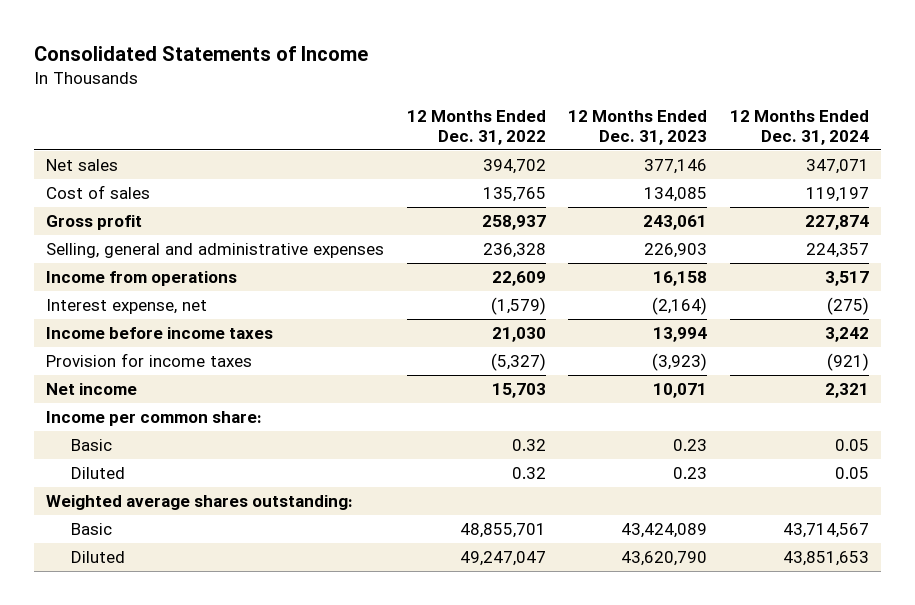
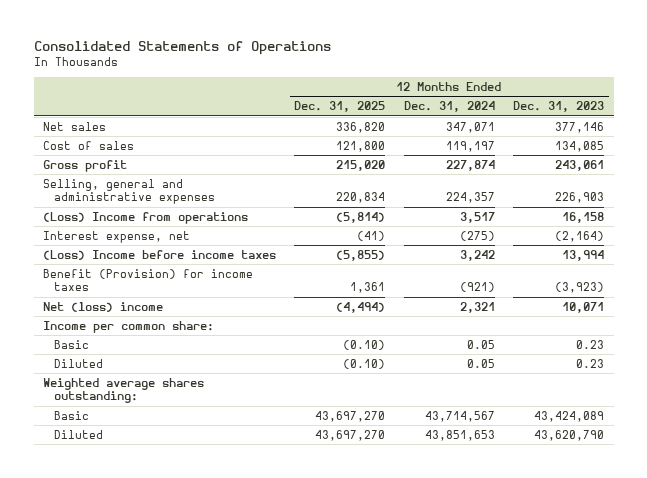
[34,46,369,62] Consolidated Statements of Income -> [33,40,331,55] Consolidated Statements of Operations
[406,109,546,145] 12 Months Ended Dec. 31, 2022 -> none
none -> [294,101,386,113] Dec. 31, 2025
[45,271,237,287] Income from operations -> [43,211,249,224] (Loss) Income from operations
[45,327,273,340] Income before income taxes -> [43,249,277,260] (Loss) Income before income taxes
[45,353,252,368] Provision for income taxes -> [43,268,254,292] Benefit (Provision) for income taxes
[45,383,137,396] Net income -> [43,301,164,312] Net (loss) income

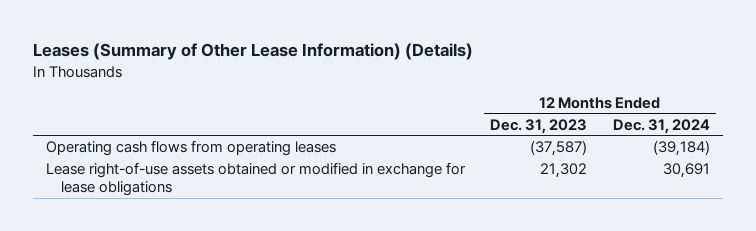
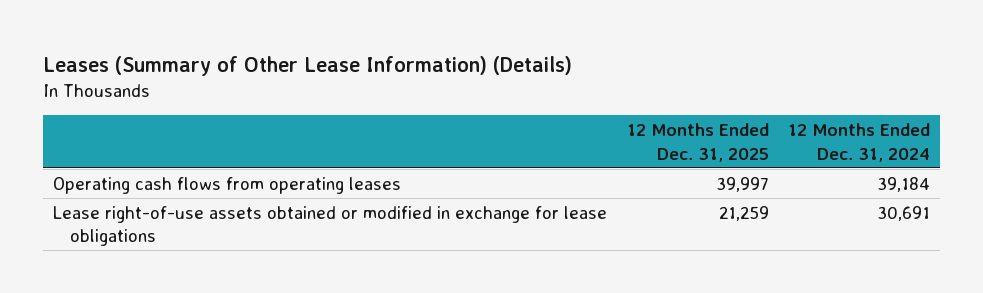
[490,118,588,134] Dec. 31, 2023 -> none
none -> [626,123,769,162] 12 Months Ended Dec. 31, 2025
[652,140,710,157] (39,184) -> [877,176,931,192] 39,184

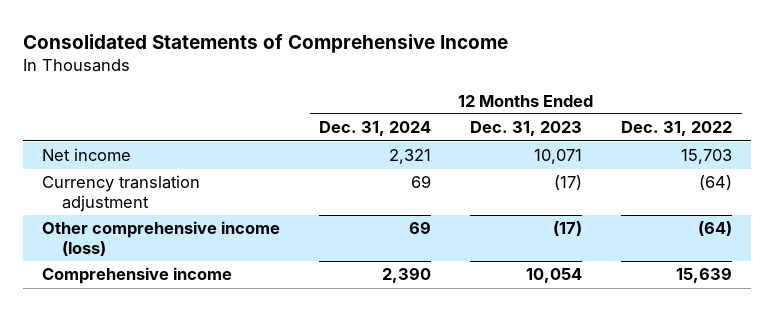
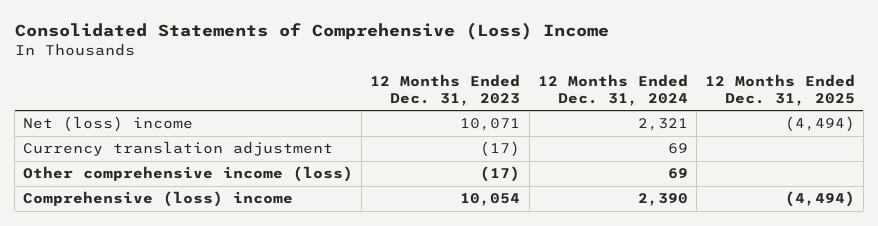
[22,33,508,53] Consolidated Statements of Comprehensive Income -> [14,22,609,41] Consolidated Statements of Comprehensive (Loss) Income
[620,121,732,137] Dec. 31, 2022 -> none
none -> [704,74,855,106] 12 Months Ended Dec. 31, 2025
[42,148,132,162] Net income -> [23,116,194,133] Net (loss) income
[42,267,233,285] Comprehensive income -> [23,191,294,208] Comprehensive (loss) income

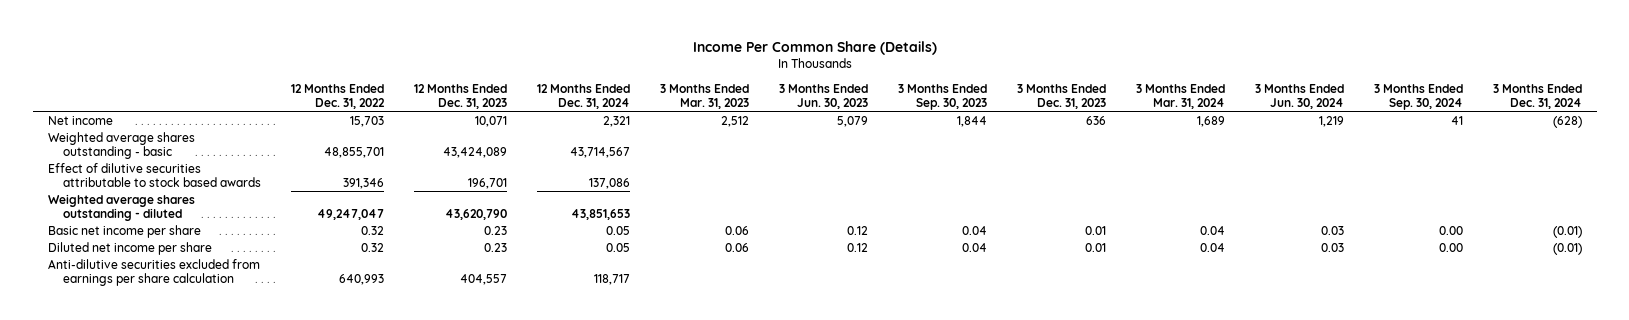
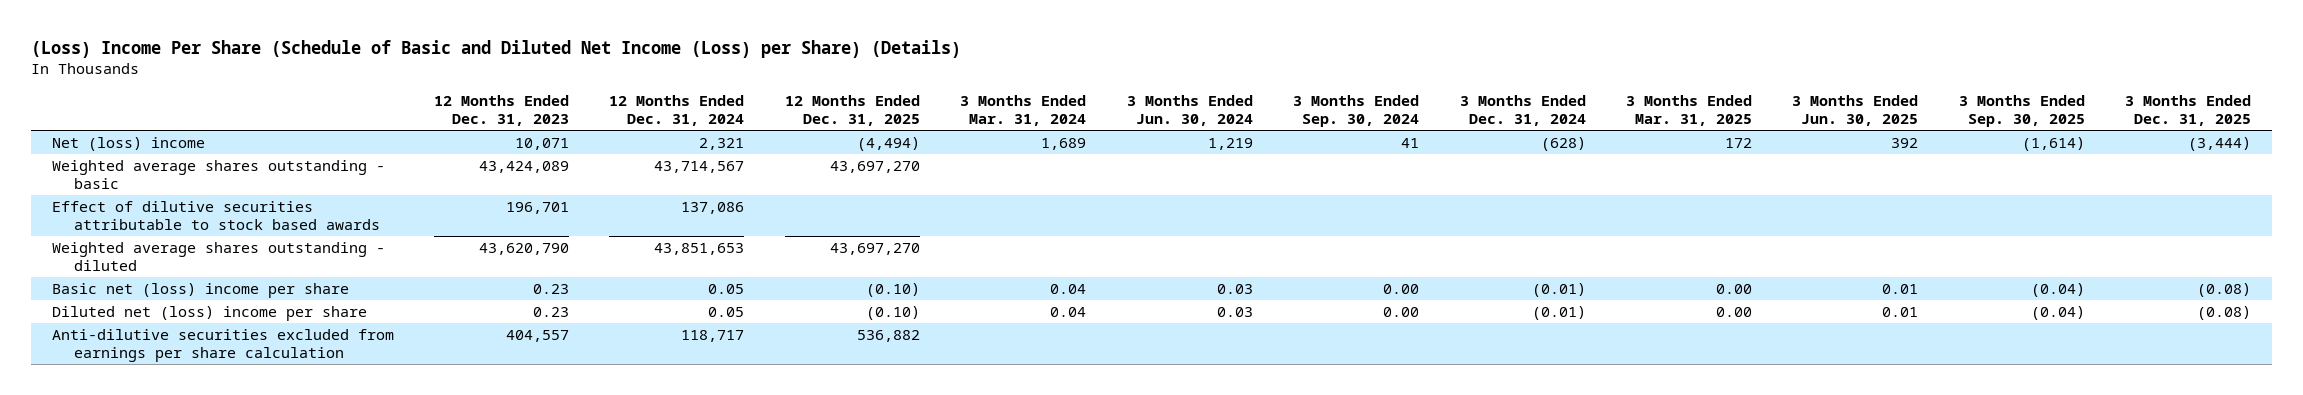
[692,40,937,55] Income Per Common Share (Details) -> [31,40,962,59] (Loss) Income Per Share (Schedule of Basic and Diluted Net Income (Loss) per Share) (Details)
[291,83,386,109] 12 Months Ended Dec. 31, 2022 -> none
[659,83,749,109] 3 Months Ended Mar. 31, 2023 -> none
[778,83,868,109] 3 Months Ended Jun. 30, 2023 -> none
[897,83,987,110] 3 Months Ended Sep. 30, 2023 -> none
[1016,83,1106,109] 3 Months Ended Dec. 31, 2023 -> none
none -> [784,94,920,126] 12 Months Ended Dec. 31, 2025
none -> [1626,94,1753,126] 3 Months Ended Mar. 31, 2025
none -> [1792,94,1919,126] 3 Months Ended Jun. 30, 2025
none -> [1958,94,2085,127] 3 Months Ended Sep. 30, 2025
none -> [2125,94,2252,126] 3 Months Ended Dec. 31, 2025
[47,115,113,125] Net income -> [51,136,205,151] Net (loss) income
[47,224,201,238] Basic net income per share -> [51,282,349,298] Basic net (loss) income per share
[47,241,212,255] Diluted net income per share -> [51,305,367,321] Diluted net (loss) income per share

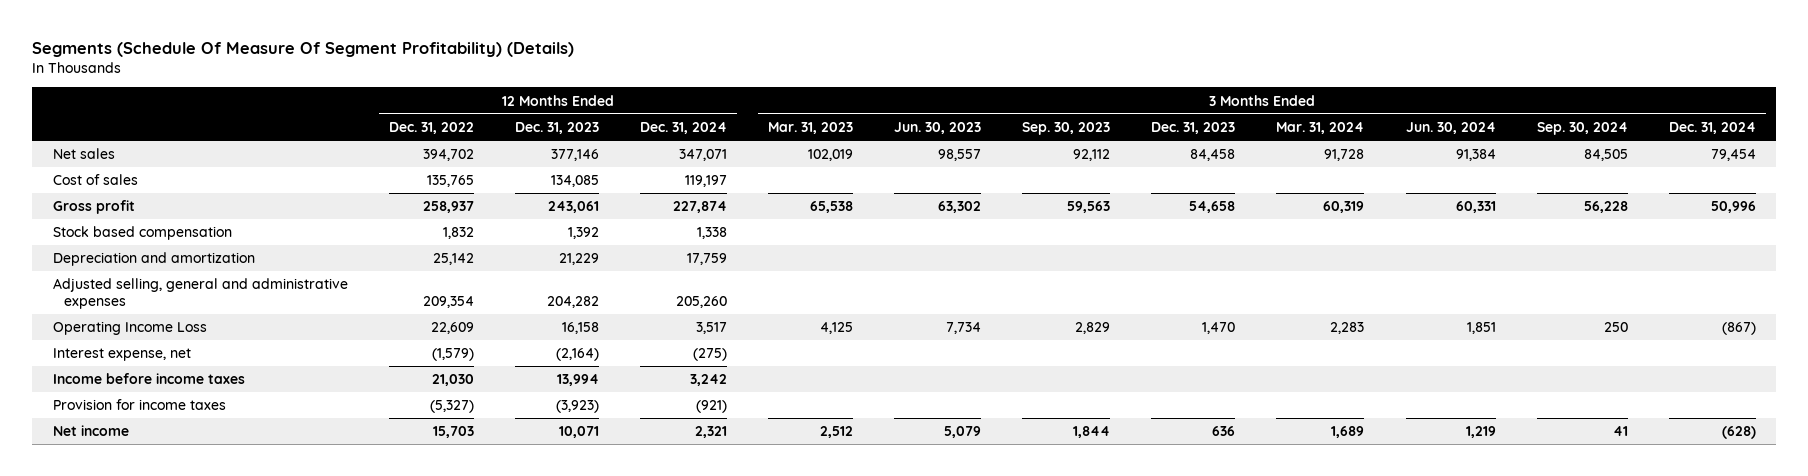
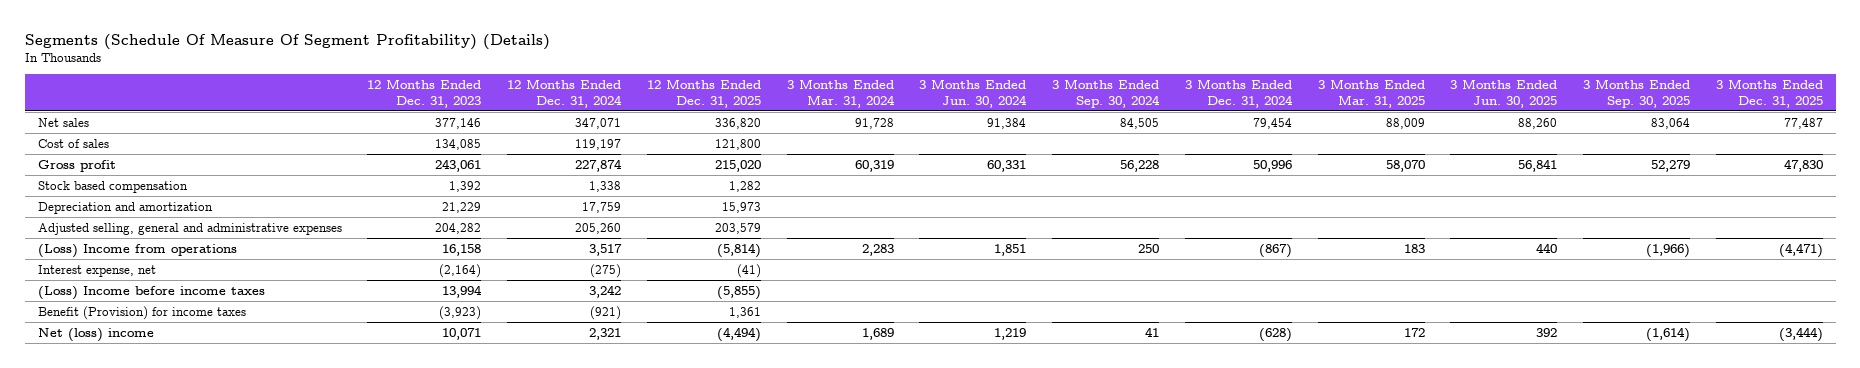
[388,121,474,134] Dec. 31, 2022 -> none
[768,121,854,134] Mar. 31, 2023 -> none
[894,121,982,134] Jun. 30, 2023 -> none
[1022,121,1111,135] Sep. 30, 2023 -> none
[1151,121,1236,134] Dec. 31, 2023 -> none
none -> [646,79,761,108] 12 Months Ended Dec. 31, 2025
none -> [1317,79,1425,108] 3 Months Ended Mar. 31, 2025
none -> [1450,79,1558,108] 3 Months Ended Jun. 30, 2025
none -> [1582,79,1690,108] 3 Months Ended Sep. 30, 2025
none -> [1715,79,1823,108] 3 Months Ended Dec. 31, 2025
[52,321,207,336] Operating Income Loss -> [37,243,237,258] (Loss) Income from operations
[52,373,245,385] Income before income taxes -> [37,285,265,300] (Loss) Income before income taxes
[52,399,226,411] Provision for income taxes -> [37,305,246,320] Benefit (Provision) for income taxes
[52,425,129,437] Net income -> [37,327,154,342] Net (loss) income

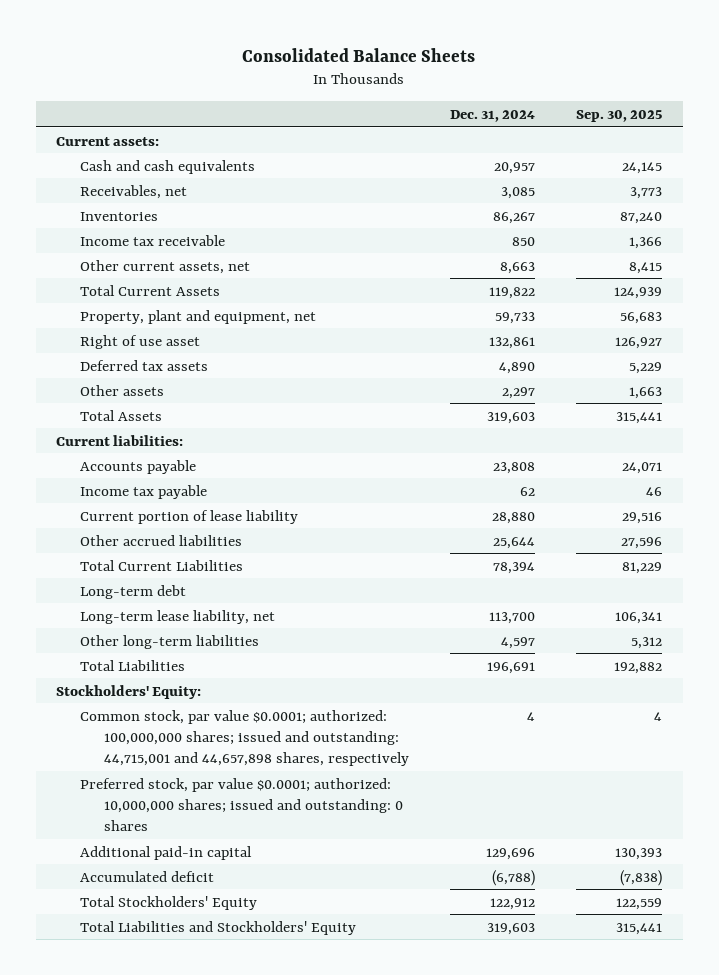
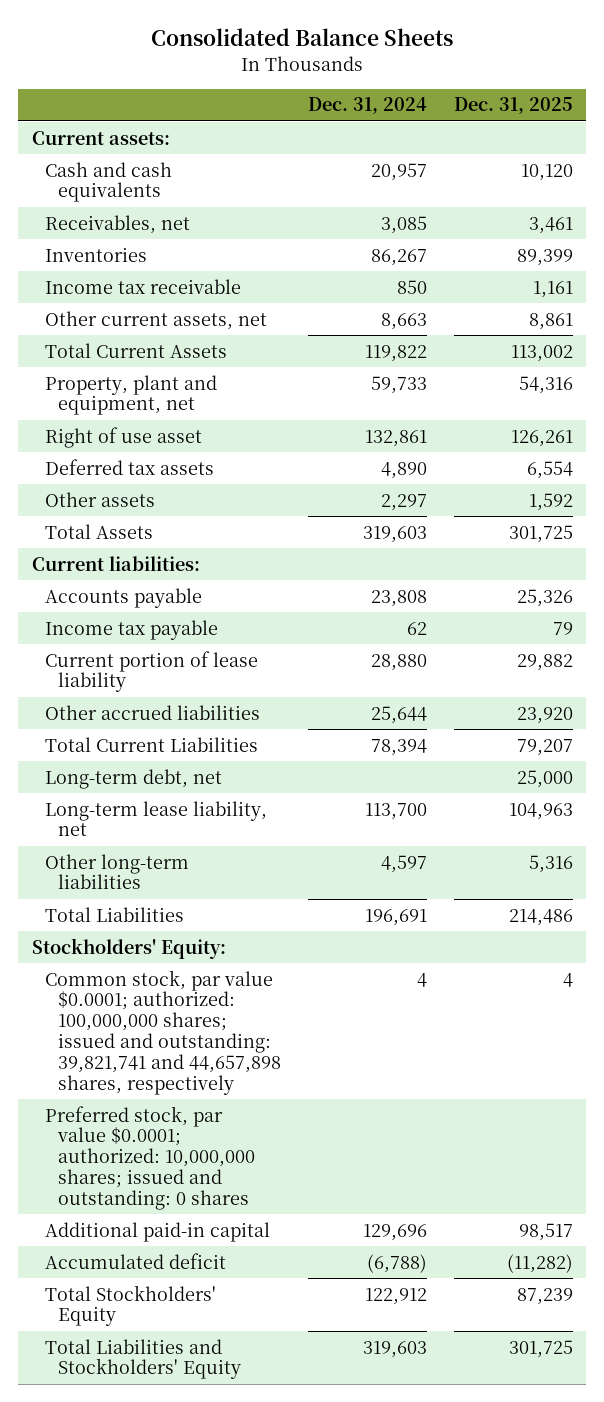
[576,109,663,122] Sep. 30, 2025 -> none
none -> [453,97,573,115] Dec. 31, 2025
[80,584,187,599] Long-term debt -> [45,768,223,789] Long-term debt, net
[80,709,410,767] Common stock, par value $0.0001; authorized: 100,000,000 shares; issued and outstanding: 44,715,001 and 44,657,898 shares, respectively -> [45,969,282,1095] Common stock, par value $0.0001; authorized: 100,000,000 shares; issued and outstanding: 39,821,741 and 44,657,898 shares, respectively

